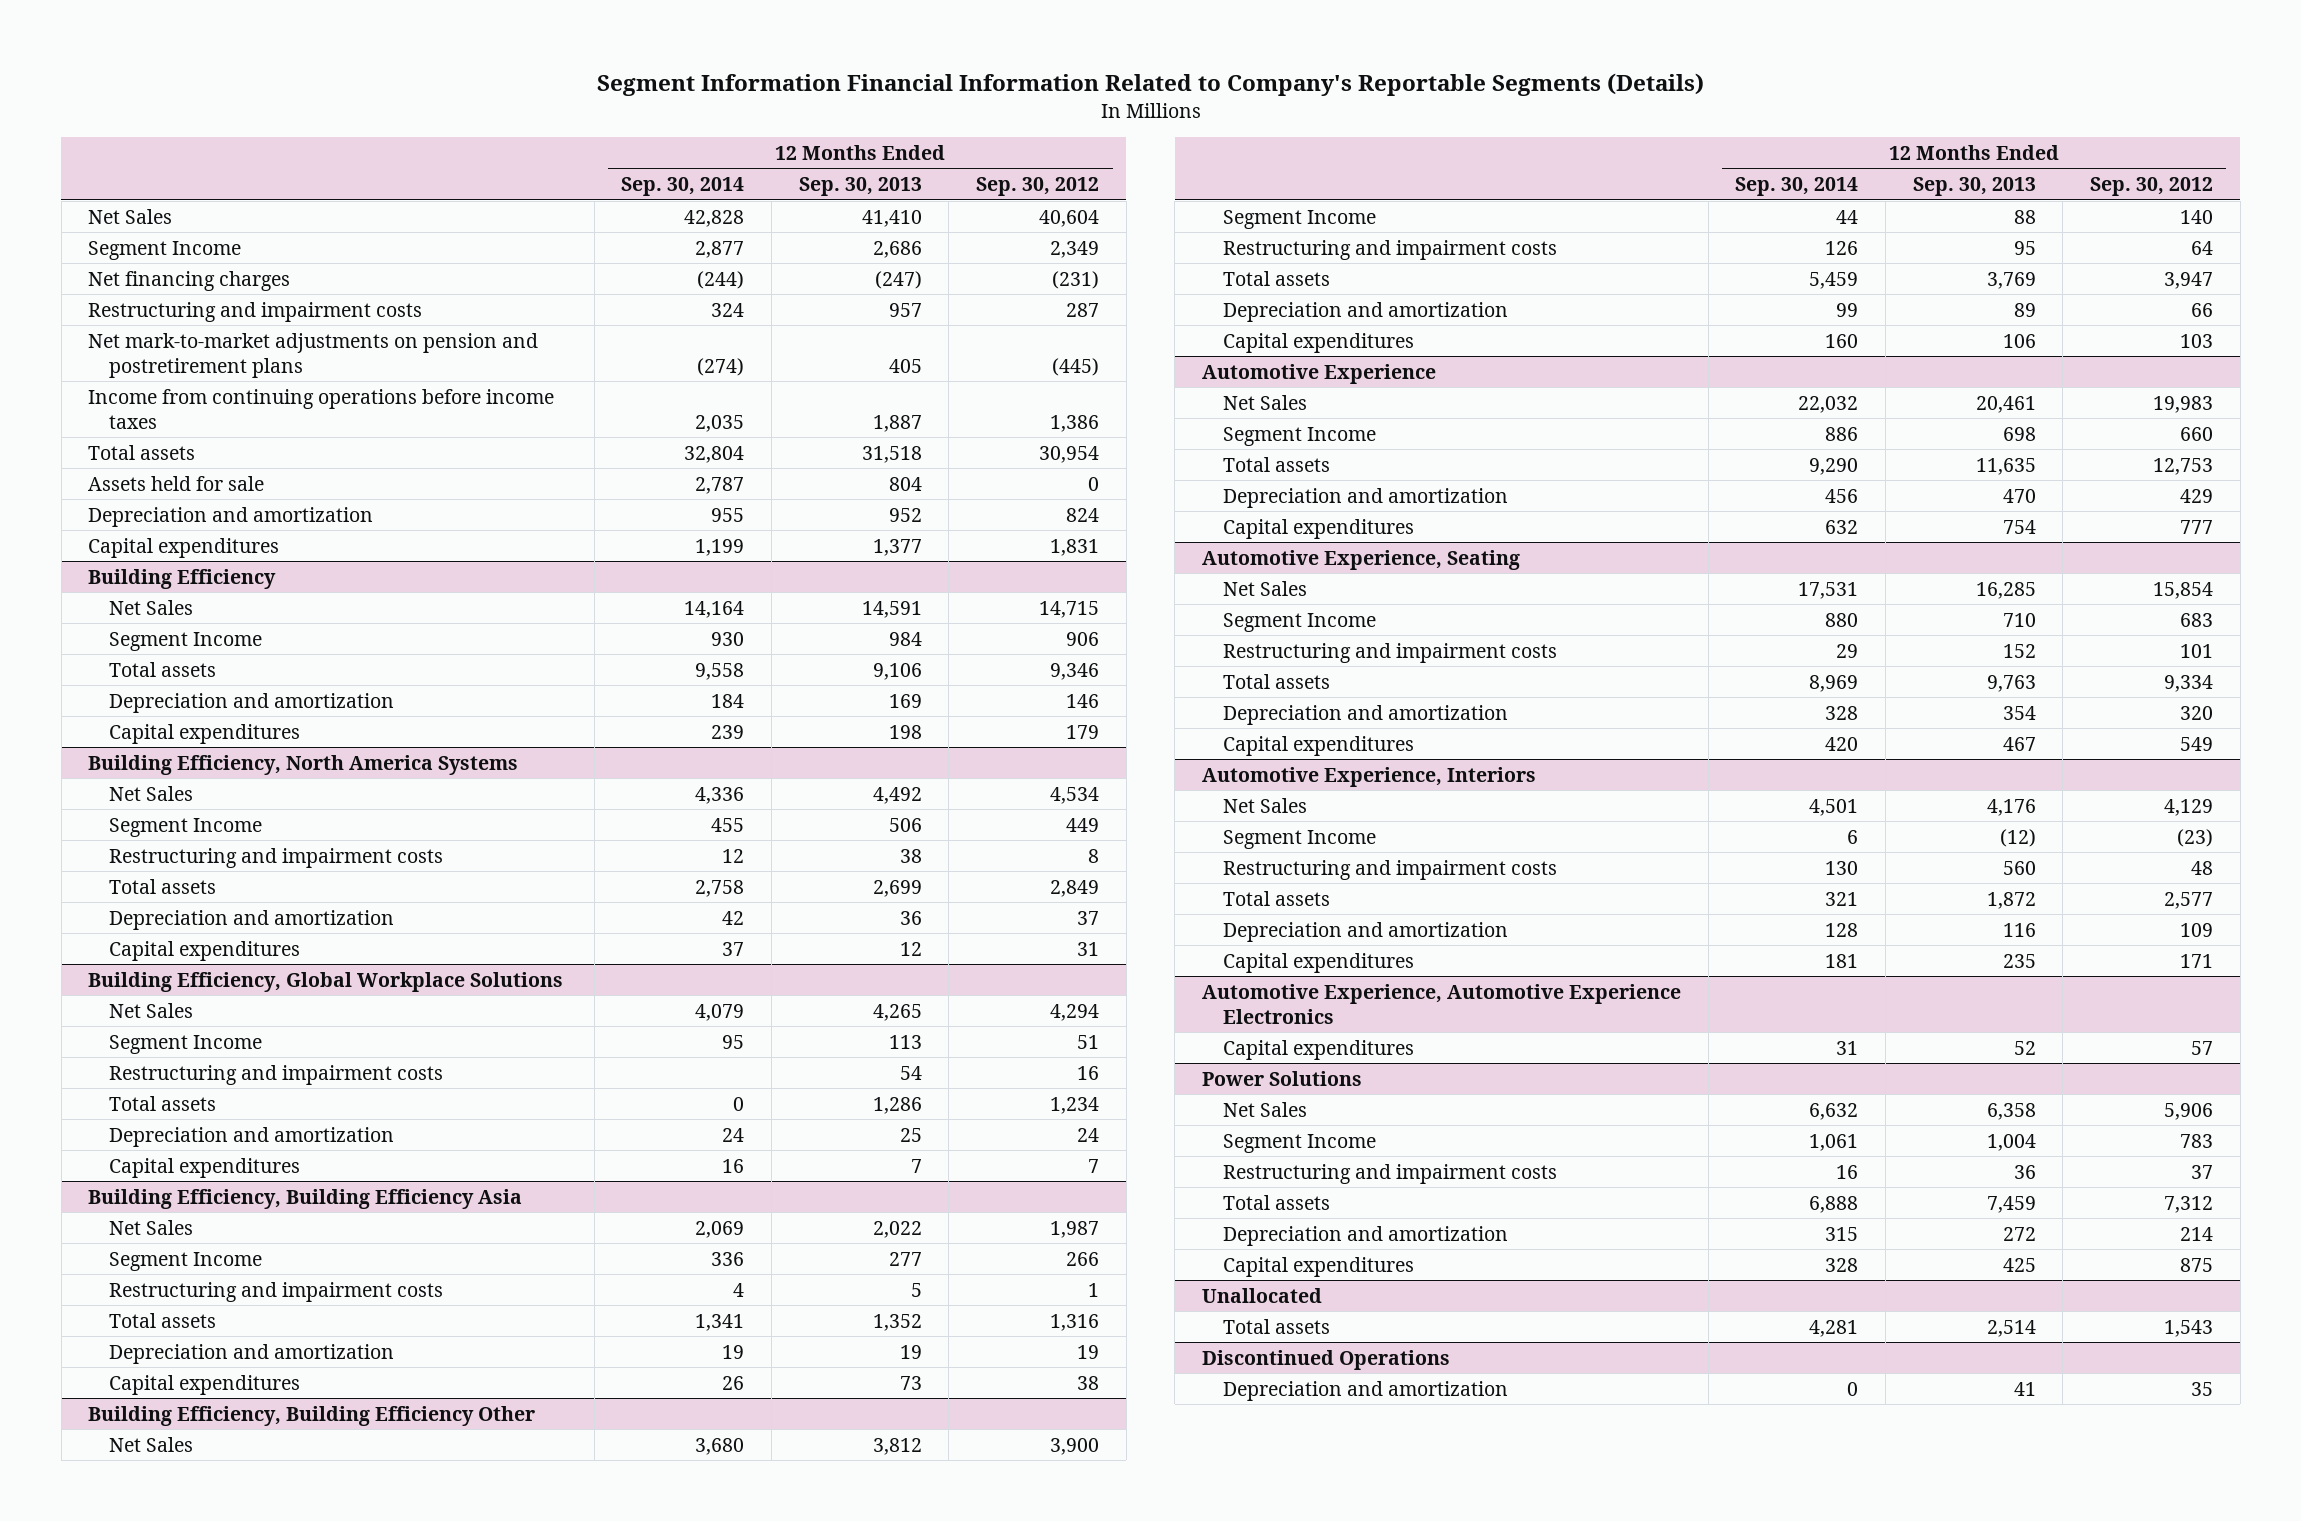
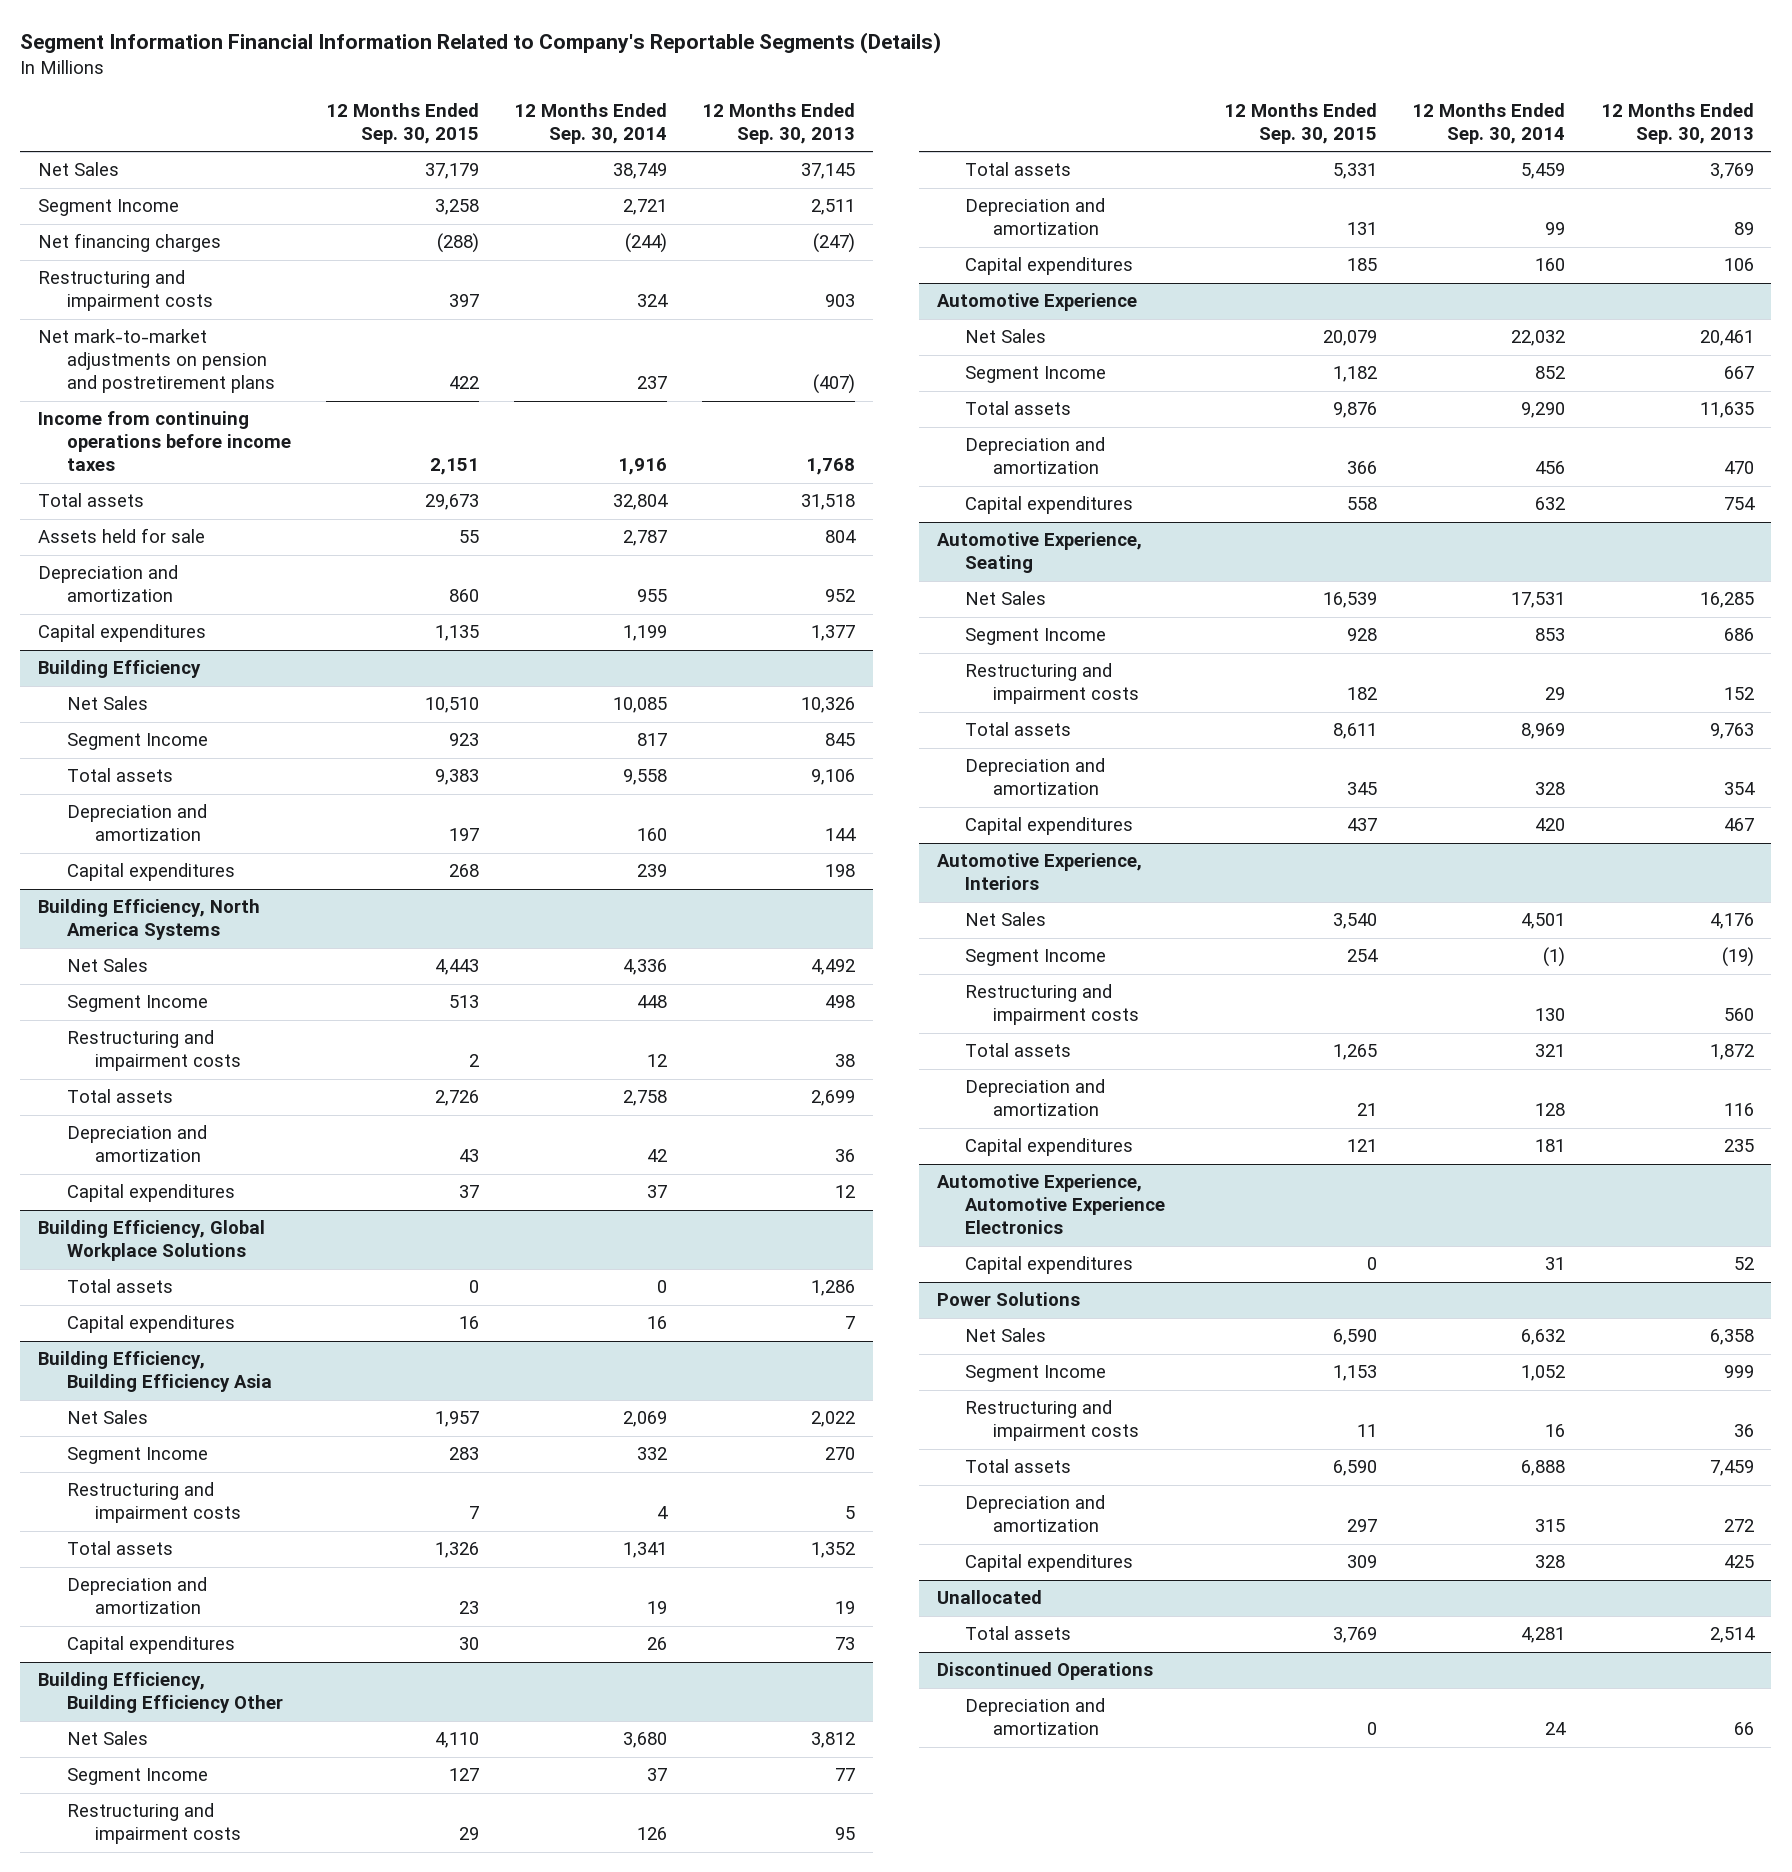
[976,176,1100,196] Sep. 30, 2012 -> none
none -> [325,102,479,144] 12 Months Ended Sep. 30, 2015
[684,209,745,227] 42,828 -> [613,163,668,180] 38,749
[861,209,922,227] 41,410 -> [801,163,856,180] 37,145
[695,240,745,258] 2,877 -> [623,199,668,216] 2,721
[872,240,922,258] 2,686 -> [811,199,856,216] 2,511
[888,302,922,317] 957 -> [825,294,856,308] 903
[697,357,745,376] (274) -> [637,376,668,390] 237
[888,358,922,373] 405 -> [813,374,856,395] (407)
[695,414,745,432] 2,035 -> [618,458,668,476] 1,916
[872,414,922,432] 1,887 -> [806,458,856,476] 1,768
[684,600,745,618] 14,164 -> [613,697,668,714] 10,085
[861,600,922,618] 14,591 -> [801,697,856,714] 10,326
[711,631,745,646] 930 -> [637,733,668,747] 817
[888,631,922,646] 984 -> [825,733,856,747] 845
[711,693,745,708] 184 -> [637,828,668,842] 160
[888,693,922,708] 169 -> [825,828,857,842] 144
[711,817,745,832] 455 -> [637,995,668,1009] 448
[888,817,922,832] 506 -> [825,995,856,1009] 498
[109,1002,194,1018] Net Sales -> none
[109,1034,263,1054] Segment Income -> none
[109,1064,444,1085] Restructuring and impairment costs -> none
[109,1126,395,1147] Depreciation and amortization -> none
[711,1251,745,1266] 336 -> [637,1447,668,1461] 332
[888,1251,922,1266] 277 -> [825,1447,856,1461] 270
[1836,209,1859,224] 44 -> [647,1768,668,1782] 37
[2013,209,2036,224] 88 -> [835,1768,856,1782] 77
[1825,426,1859,441] 886 -> [1535,366,1566,380] 852
[2002,426,2036,441] 698 -> [1723,366,1754,380] 667
[1825,612,1859,627] 880 -> [1535,628,1566,642] 853
[2002,612,2036,627] 710 -> [1723,628,1754,642] 686
[1847,829,1859,844] 6 -> [1543,947,1566,968] (1)
[1999,828,2036,847] (12) -> [1721,947,1754,968] (19)
[1809,1133,1859,1151] 1,061 -> [1521,1365,1566,1382] 1,052
[1986,1133,2036,1151] 1,004 -> [1723,1365,1754,1379] 999
[1847,1381,1859,1396] 0 -> [1545,1722,1567,1736] 24
[2013,1381,2036,1396] 41 -> [1733,1722,1754,1736] 66

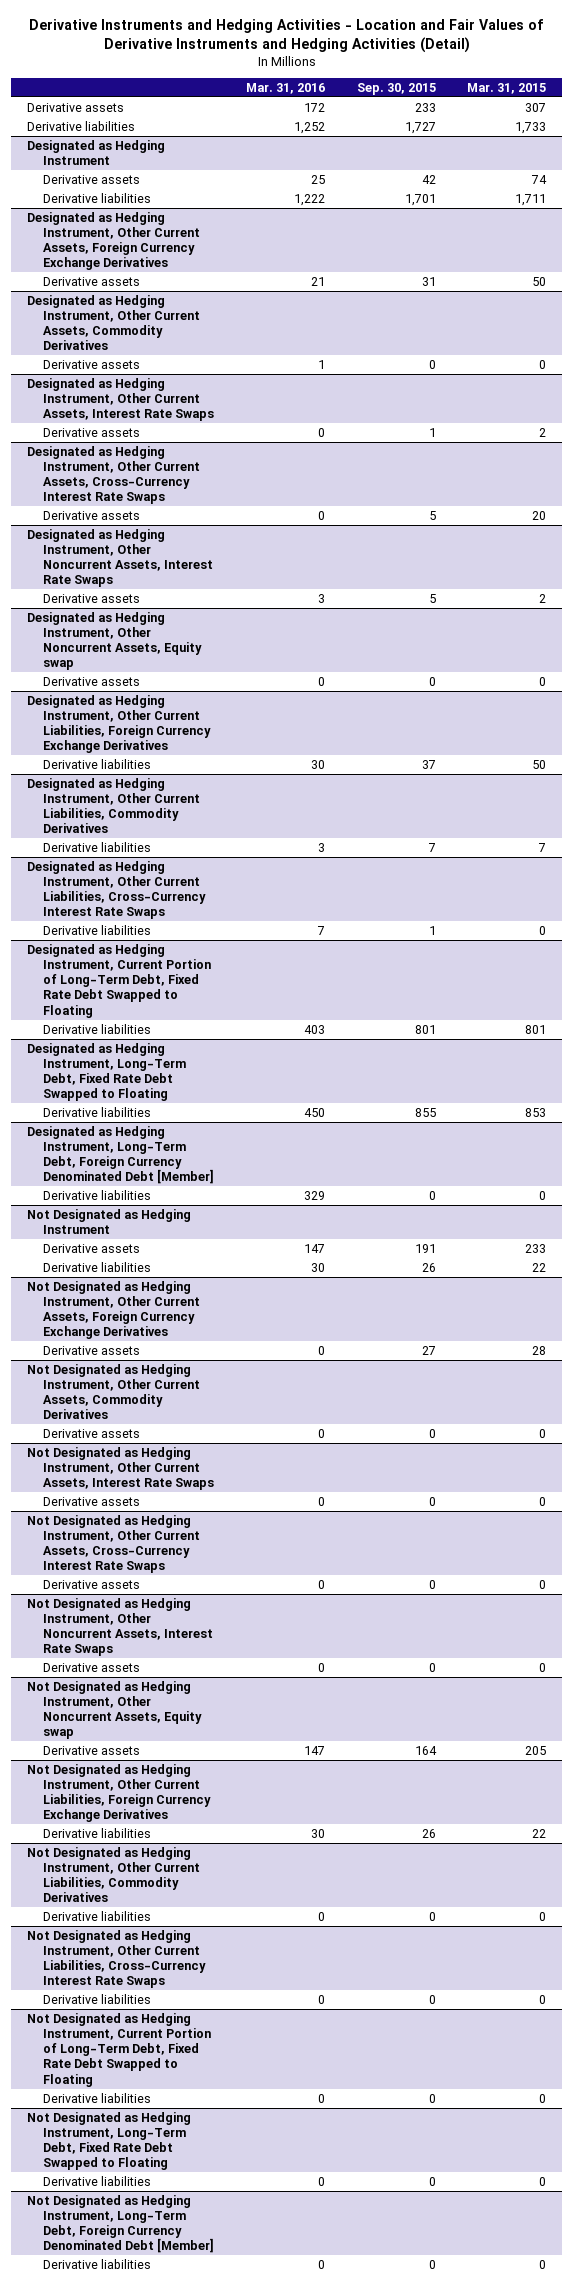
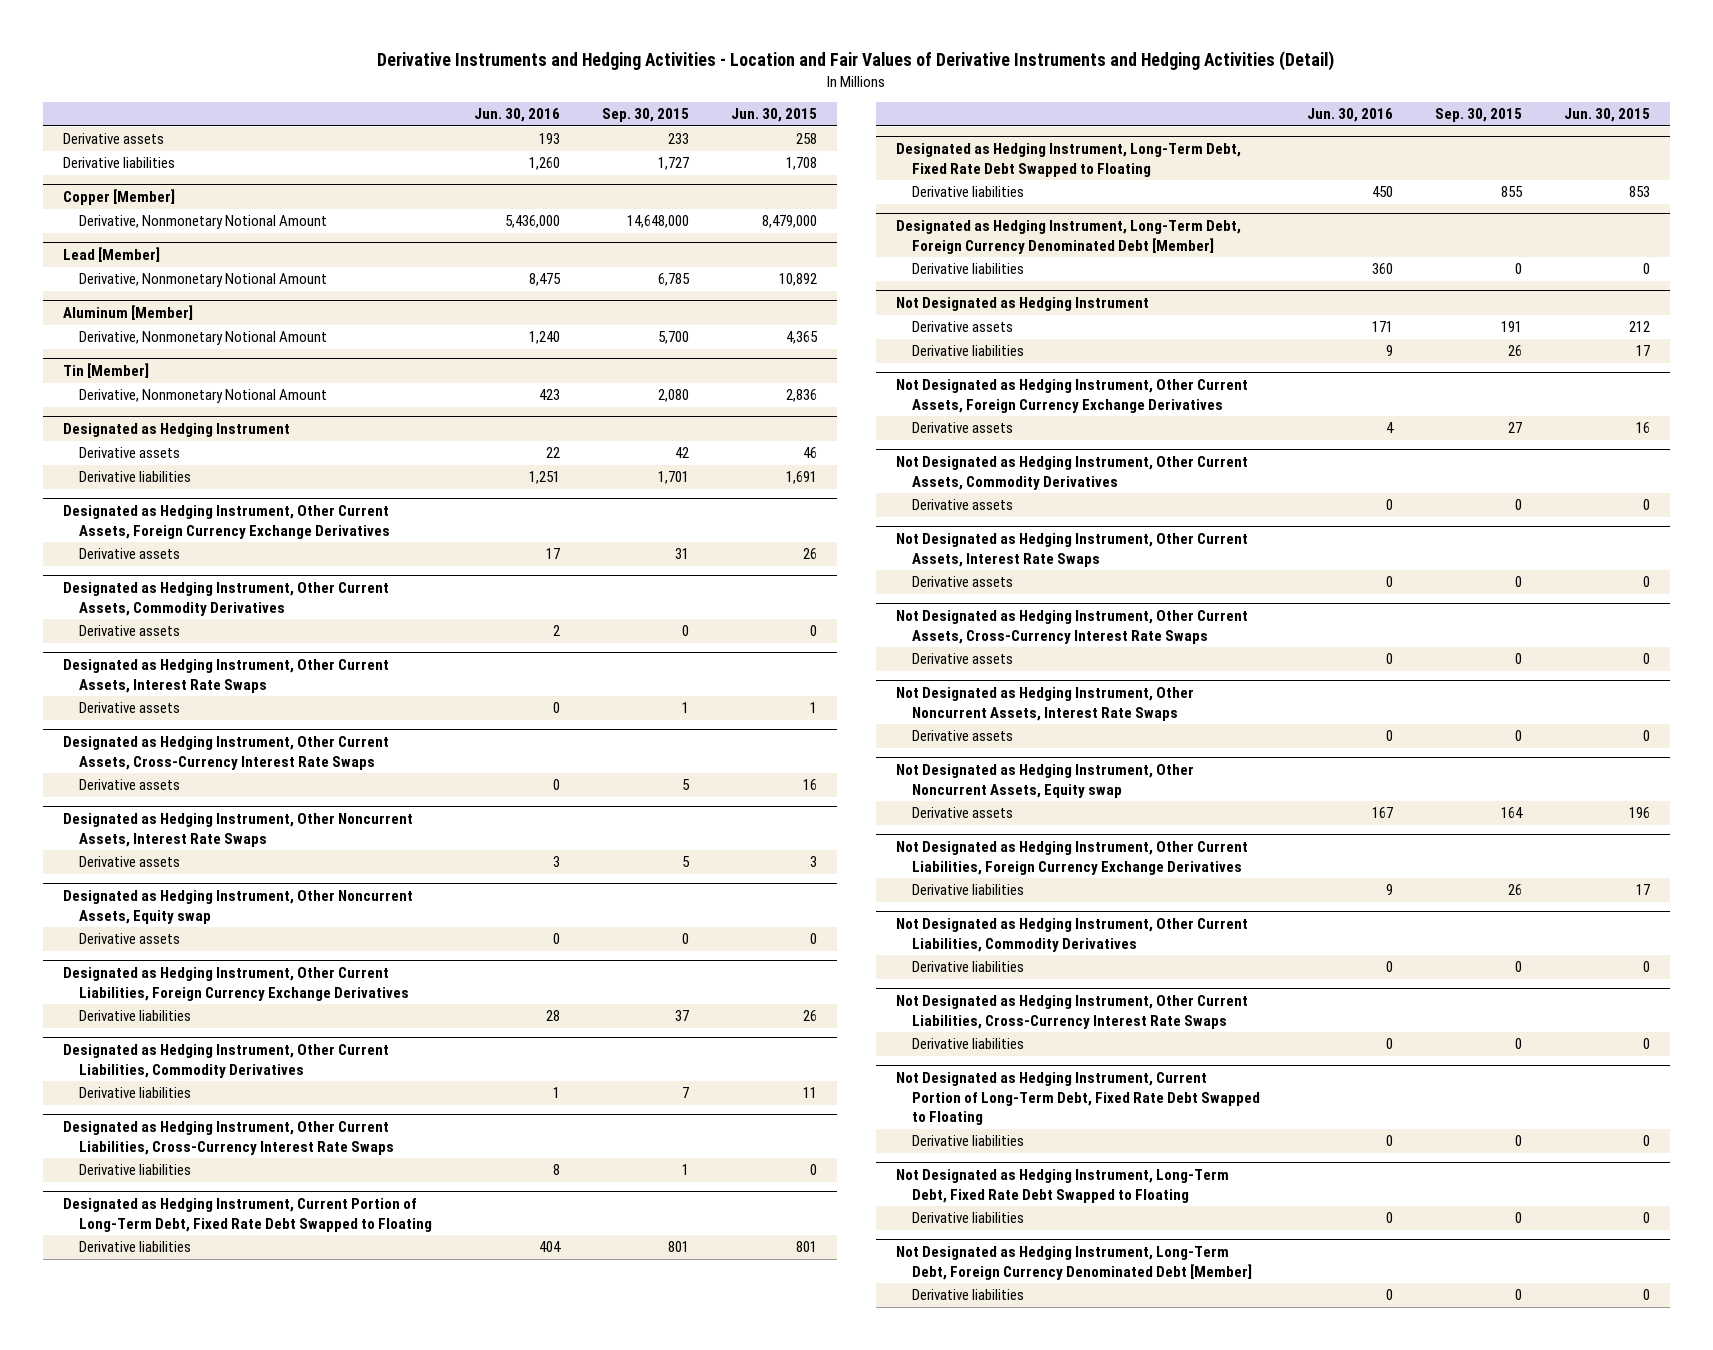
[246,82,326,94] Mar. 31, 2016 -> none
[467,82,547,94] Mar. 31, 2015 -> none
none -> [474,108,561,123] Jun. 30, 2016
none -> [730,108,817,123] Jun. 30, 2015
none -> [63,189,176,206] Copper [Member]
none -> [79,215,328,230] Derivative, Nonmonetary Notional Amount
none -> [63,247,161,263] Lead [Member]
none -> [79,273,328,288] Derivative, Nonmonetary Notional Amount
none -> [63,305,194,321] Aluminum [Member]
none -> [79,331,328,346] Derivative, Nonmonetary Notional Amount
none -> [63,363,150,379] Tin [Member]
none -> [79,389,328,404] Derivative, Nonmonetary Notional Amount

